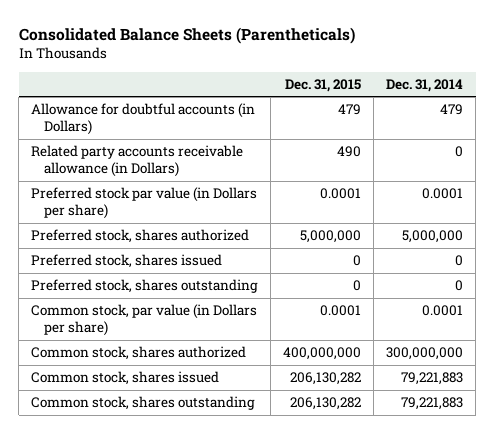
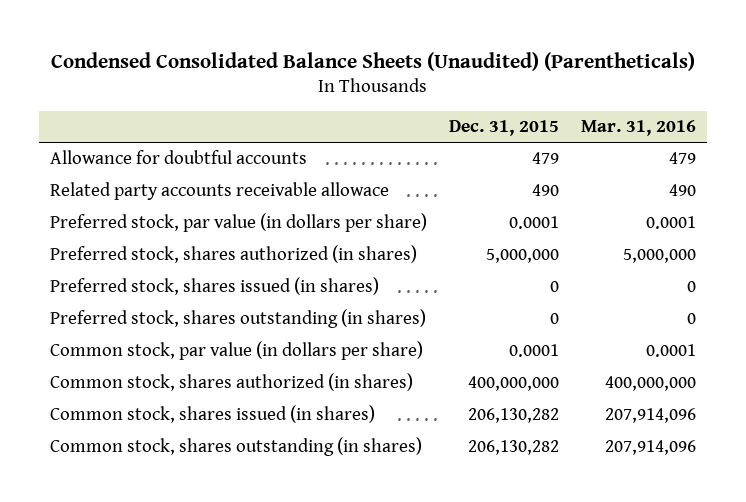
[18,26,355,44] Consolidated Balance Sheets (Parentheticals) -> [50,51,695,71] Condensed Consolidated Balance Sheets (Unaudited) (Parentheticals)
[386,78,464,92] Dec. 31, 2014 -> none
none -> [580,120,696,137] Mar. 31, 2016
[31,103,256,136] Allowance for doubtful accounts (in Dollars) -> [49,150,307,165] Allowance for doubtful accounts
[31,145,244,178] Related party accounts receivable allowance (in Dollars) -> [49,182,389,201] Related party accounts receivable allowace
[31,187,258,220] Preferred stock par value (in Dollars per share) -> [49,213,427,233] Preferred stock, par value (in dollars per share)
[31,229,250,244] Preferred stock, shares authorized -> [49,245,417,264] Preferred stock, shares authorized (in shares)
[31,254,223,269] Preferred stock, shares issued -> [49,277,379,296] Preferred stock, shares issued (in shares)
[31,279,259,294] Preferred stock, shares outstanding -> [49,309,426,329] Preferred stock, shares outstanding (in shares)
[31,304,258,337] Common stock, par value (in Dollars per share) -> [49,341,423,361] Common stock, par value (in dollars per share)
[31,346,247,361] Common stock, shares authorized -> [49,373,413,392] Common stock, shares authorized (in shares)
[31,371,220,386] Common stock, shares issued -> [49,405,375,424] Common stock, shares issued (in shares)
[31,396,256,411] Common stock, shares outstanding -> [49,437,422,457] Common stock, shares outstanding (in shares)

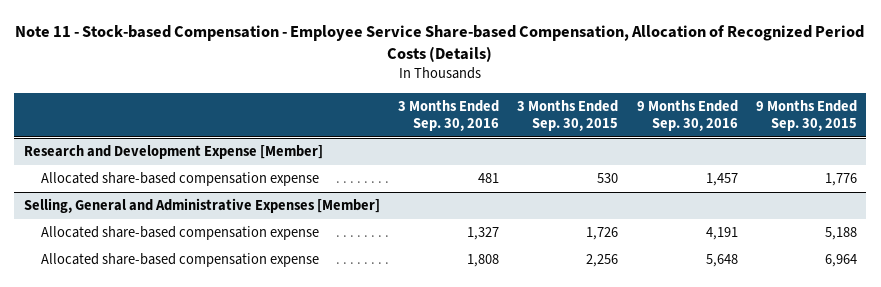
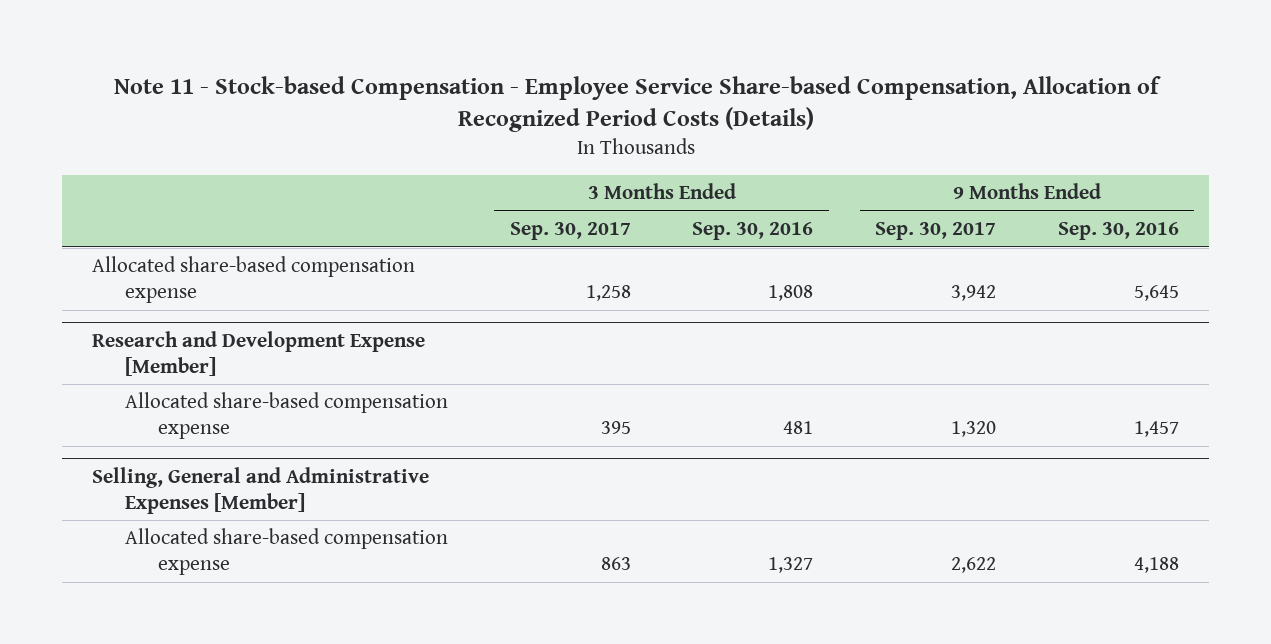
[517,99,619,131] 3 Months Ended Sep. 30, 2015 -> none
[756,99,858,131] 9 Months Ended Sep. 30, 2015 -> none
none -> [509,222,631,241] Sep. 30, 2017
none -> [875,222,997,241] Sep. 30, 2017
none -> [92,256,416,304] Allocated share-based compensation expense
[41,253,320,268] Allocated share-based compensation expense -> none
[705,227,738,241] 4,191 -> [1133,557,1179,574] 4,188

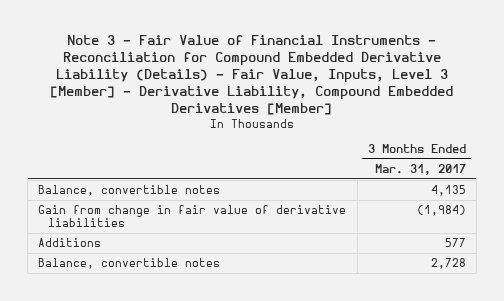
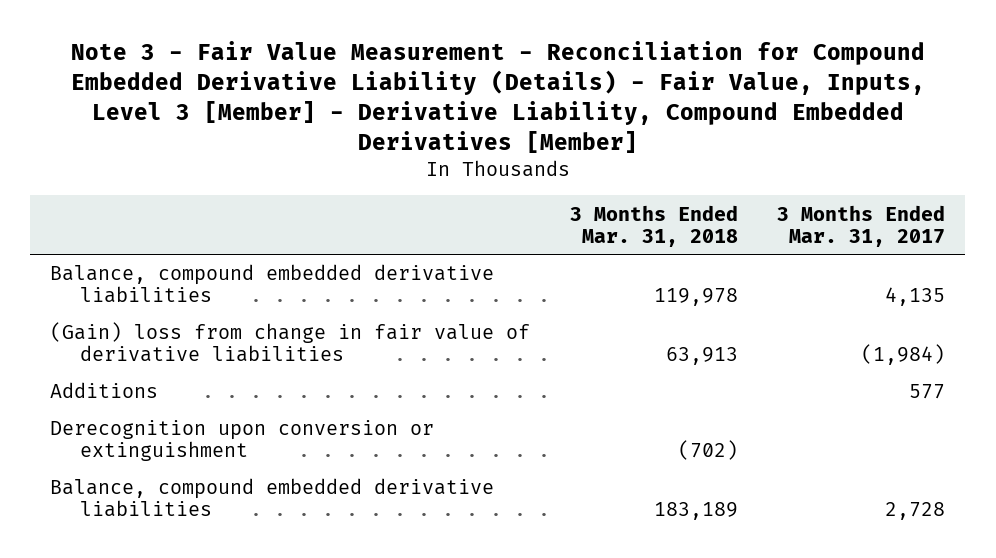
[50,34,454,116] Note 3 - Fair Value of Financial Instruments - Reconciliation for Compound Embedded Derivative Liability (Details) - Fair Value, Inputs, Level 3 [Member] - Derivative Liability, Compound Embedded Derivatives [Member] -> [70,41,925,154] Note 3 - Fair Value Measurement - Reconciliation for Compound Embedded Derivative Liability (Details) - Fair Value, Inputs, Level 3 [Member] - Derivative Liability, Compound Embedded Derivatives [Member]
none -> [569,204,738,247] 3 Months Ended Mar. 31, 2018
[38,185,221,197] Balance, convertible notes -> [50,264,495,304] Balance, compound embedded derivative liabilities
[38,205,347,227] Gain from change in fair value of derivative liabilities -> [50,322,531,363] (Gain) loss from change in fair value of derivative liabilities
none -> [50,420,435,462] Derecognition upon conversion or extinguishment
[38,258,221,270] Balance, convertible notes -> [50,478,495,518] Balance, compound embedded derivative liabilities

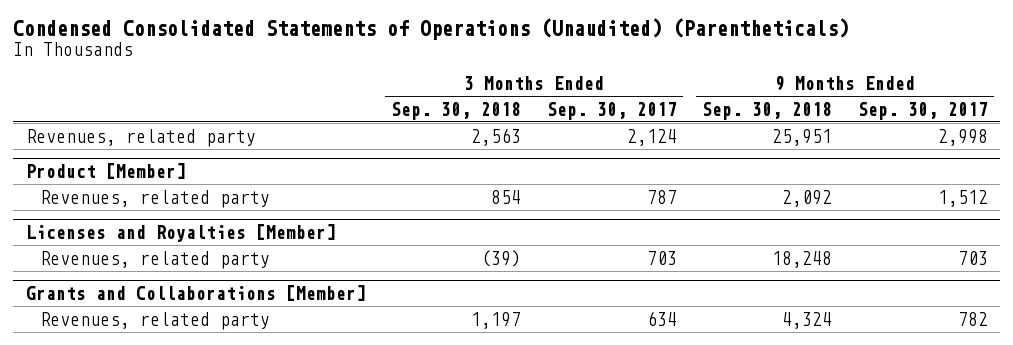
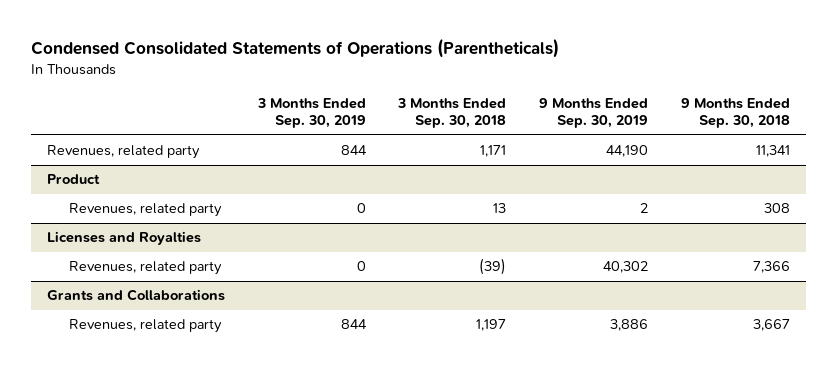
[12,17,849,40] Condensed Consolidated Statements of Operations (Unaudited) (Parentheticals) -> [31,37,560,58] Condensed Consolidated Statements of Operations (Parentheticals)
[546,101,677,120] Sep. 30, 2017 -> none
[857,101,988,120] Sep. 30, 2017 -> none
none -> [256,97,366,129] 3 Months Ended Sep. 30, 2019
none -> [539,97,649,129] 9 Months Ended Sep. 30, 2019
[471,127,522,146] 2,563 -> [480,145,507,158] 1,171
[772,128,833,146] 25,951 -> [755,145,790,158] 11,341
[25,162,186,179] Product [Member] -> [47,174,101,185] Product
[491,189,522,204] 854 -> [493,203,507,214] 13
[782,189,833,207] 2,092 -> [763,203,790,214] 308
[25,223,336,242] Licenses and Royalties [Member] -> [47,231,202,246] Licenses and Royalties
[772,250,833,268] 18,248 -> [752,261,790,274] 7,366
[25,284,366,301] Grants and Collaborations [Member] -> [47,289,226,302] Grants and Collaborations
[782,311,833,329] 4,324 -> [752,319,790,332] 3,667

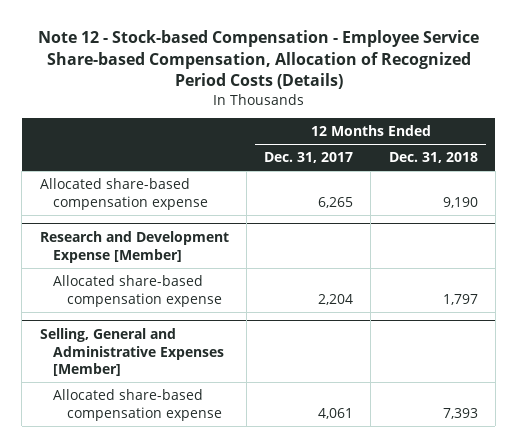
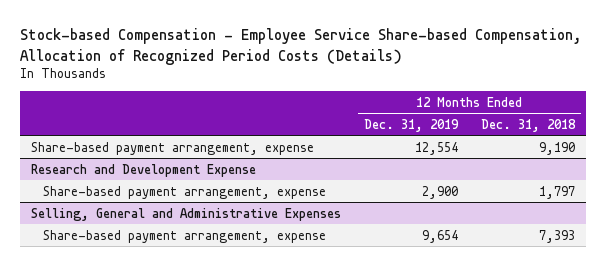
[37,30,479,89] Note 12 - Stock-based Compensation - Employee Service Share-based Compensation, Allocation of Recognized Period Costs (Details) -> [19,28,581,65] Stock-based Compensation - Employee Service Share-based Compensation, Allocation of Recognized Period Costs (Details)
[264,152,354,164] Dec. 31, 2017 -> none
none -> [364,118,460,132] Dec. 31, 2019
[39,177,209,210] Allocated share-based compensation expense -> [31,141,315,155] Share-based payment arrangement, expense
[39,230,229,263] Research and Development Expense [Member] -> [31,163,257,177] Research and Development Expense
[53,274,223,307] Allocated share-based compensation expense -> [42,185,326,199] Share-based payment arrangement, expense
[39,327,225,377] Selling, General and Administrative Expenses [Member] -> [31,207,342,221] Selling, General and Administrative Expenses
[53,388,223,421] Allocated share-based compensation expense -> [42,229,326,243] Share-based payment arrangement, expense

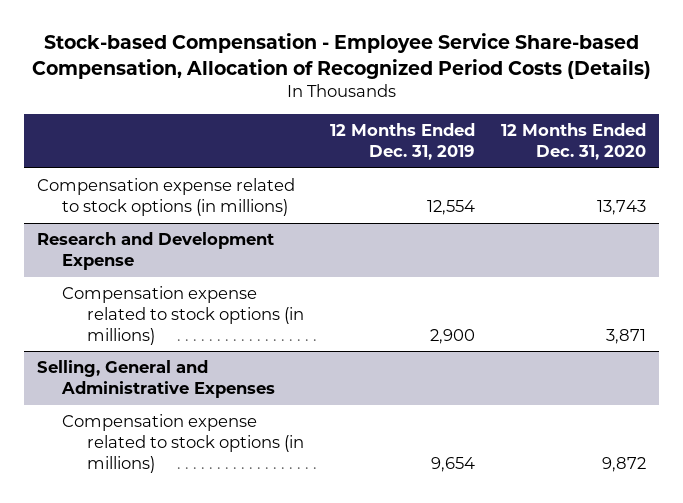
[480,118,576,132] Dec. 31, 2018 -> none
none -> [501,123,647,160] 12 Months Ended Dec. 31, 2020
[31,141,315,155] Share-based payment arrangement, expense -> [36,178,295,216] Compensation expense related to stock options (in millions)
[42,185,326,199] Share-based payment arrangement, expense -> [61,286,304,345] Compensation expense related to stock options (in millions)
[42,229,326,243] Share-based payment arrangement, expense -> [61,414,304,473] Compensation expense related to stock options (in millions)

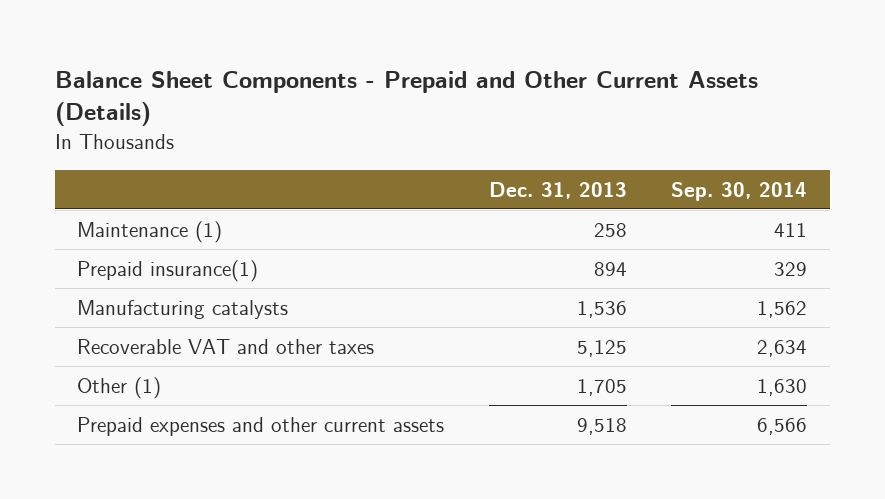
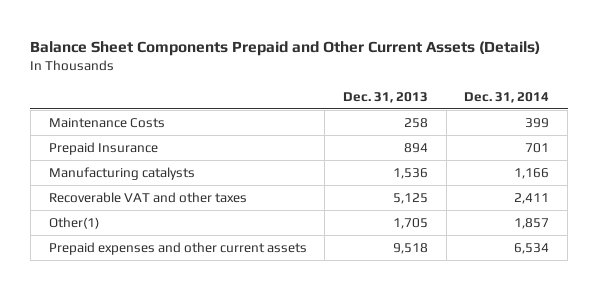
[55,70,759,127] Balance Sheet Components - Prepaid and Other Current Assets (Details) -> [30,40,541,56] Balance Sheet Components Prepaid and Other Current Assets (Details)
[671,181,808,201] Sep. 30, 2014 -> none
none -> [464,91,550,103] Dec. 31, 2014
[77,220,223,243] Maintenance (1) -> [48,118,165,129] Maintenance Costs
[77,259,259,282] Prepaid insurance(1) -> [48,142,158,156] Prepaid Insurance
[77,376,162,399] Other (1) -> [48,217,99,230] Other(1)

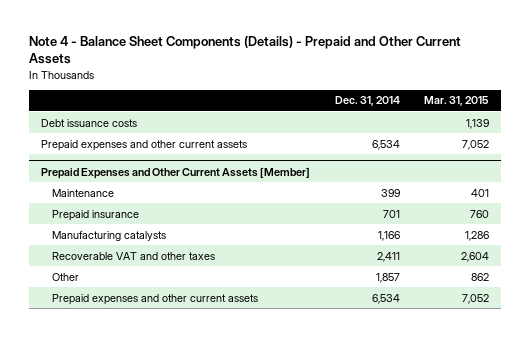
[30,40,541,56] Balance Sheet Components Prepaid and Other Current Assets (Details) -> [28,36,461,65] Note 4 - Balance Sheet Components (Details) - Prepaid and Other Current Assets
[342,91,428,103] Dec. 31, 2013 -> none
none -> [424,96,490,107] Mar. 31, 2015
none -> [41,118,138,127] Debt issuance costs
none -> [41,139,248,151] Prepaid expenses and other current assets
none -> [41,166,311,179] Prepaid Expenses and Other Current Assets [Member]
[48,118,165,129] Maintenance Costs -> [51,188,114,197] Maintenance
[48,142,158,156] Prepaid Insurance -> [51,209,139,221] Prepaid insurance
[48,217,99,230] Other(1) -> [51,272,79,281] Other

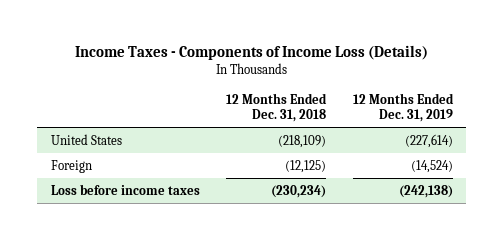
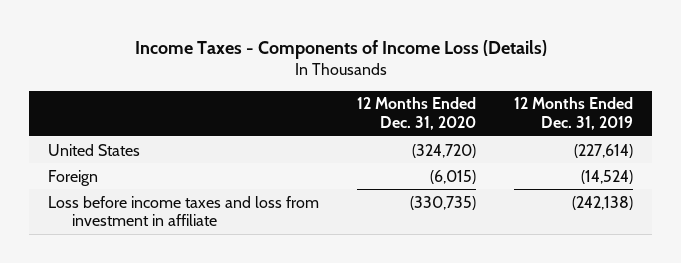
[226,92,328,123] 12 Months Ended Dec. 31, 2018 -> none
none -> [357,97,477,131] 12 Months Ended Dec. 31, 2020
[50,183,200,195] Loss before income taxes -> [48,195,320,227] Loss before income taxes and loss from investment in affiliate

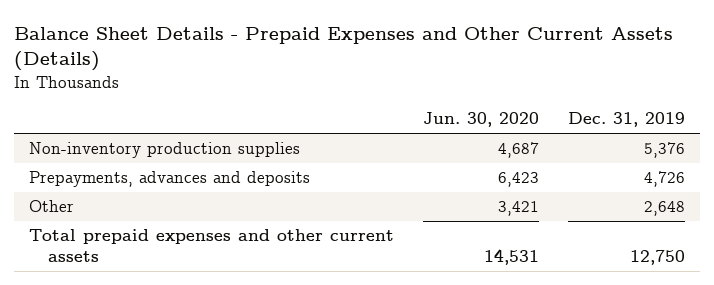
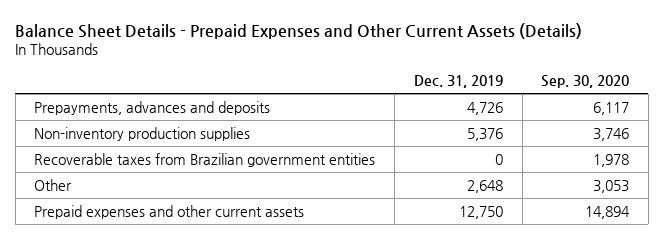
[423,112,540,128] Jun. 30, 2020 -> none
none -> [541,74,630,88] Sep. 30, 2020
[28,142,300,159] Non-inventory production supplies -> [34,126,251,141] Non-inventory production supplies
none -> [34,152,376,167] Recoverable taxes from Brazilian government entities
[28,229,394,262] Total prepaid expenses and other current assets -> [34,204,305,219] Prepaid expenses and other current assets

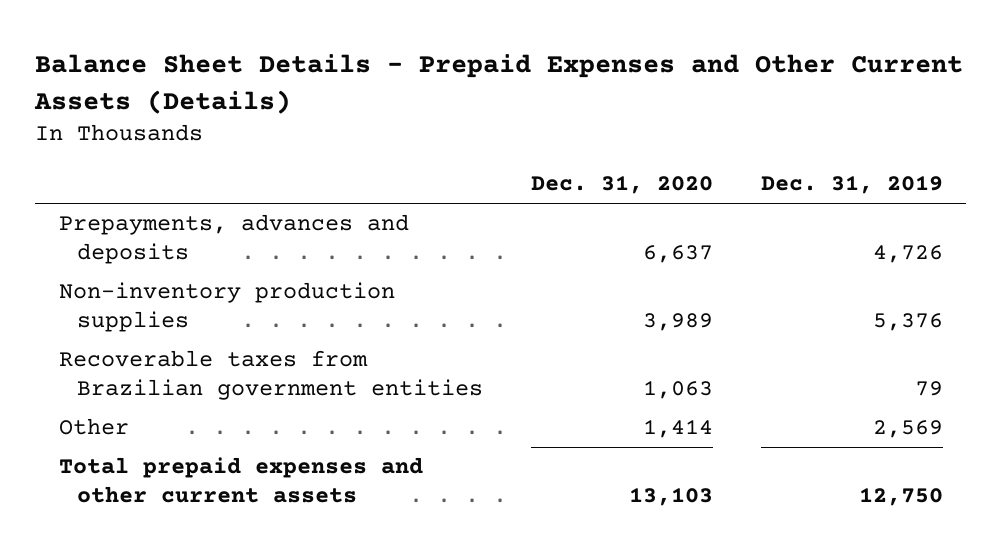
[541,74,630,88] Sep. 30, 2020 -> none
none -> [530,175,713,195] Dec. 31, 2020
[494,153,503,165] 0 -> [914,380,943,396] 79
[466,179,503,193] 2,648 -> [872,420,943,439] 2,569
[34,204,305,219] Prepaid expenses and other current assets -> [59,457,424,503] Total prepaid expenses and other current assets

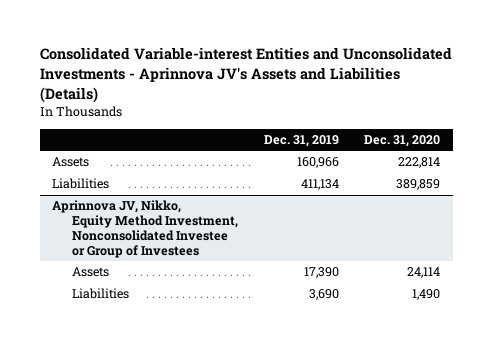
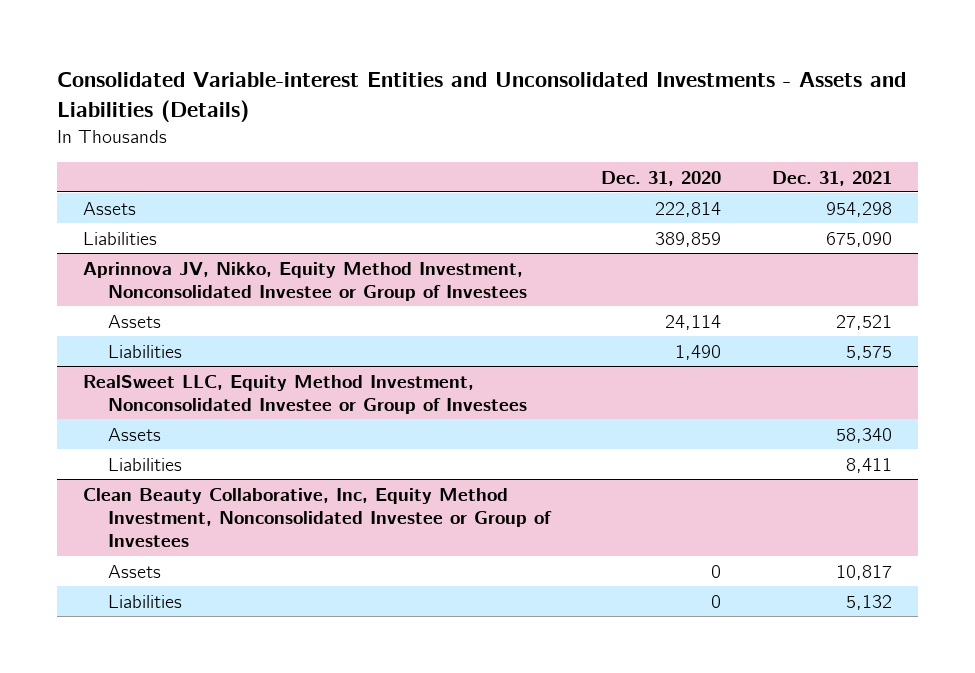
[39,47,452,103] Consolidated Variable-interest Entities and Unconsolidated Investments - Aprinnova JV's Assets and Liabilities (Details) -> [57,72,907,122] Consolidated Variable-interest Entities and Unconsolidated Investments - Assets and Liabilities (Details)
[263,135,339,148] Dec. 31, 2019 -> none
none -> [772,170,893,186] Dec. 31, 2021
none -> [82,374,528,415] RealSweet LLC, Equity Method Investment, Nonconsolidated Investee or Group of Investees
none -> [108,427,162,441] Assets
none -> [108,457,183,471] Liabilities
none -> [82,487,553,548] Clean Beauty Collaborative, Inc, Equity Method Investment, Nonconsolidated Investee or Group of Investees
none -> [108,564,162,578] Assets
none -> [108,594,183,608] Liabilities

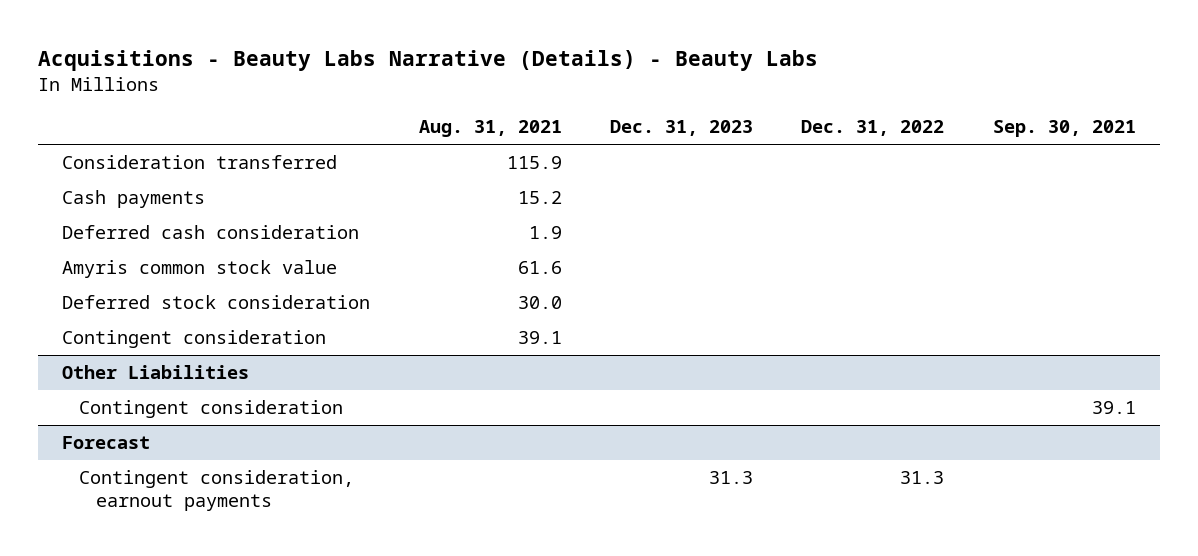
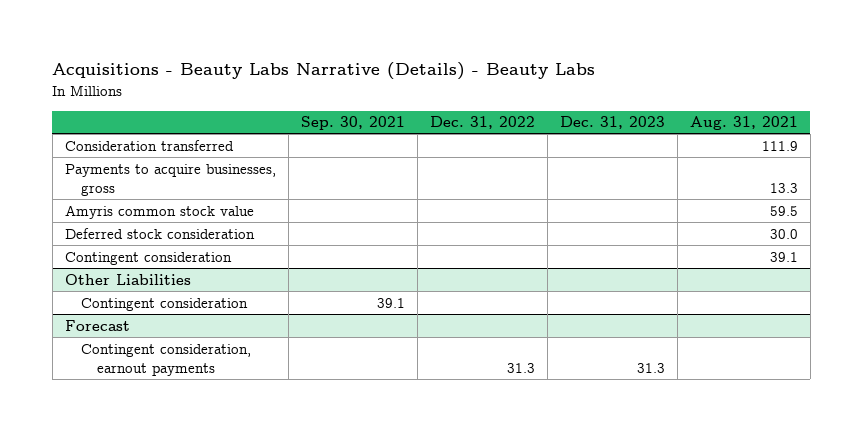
[62,189,206,208] Cash payments -> none
[62,224,360,239] Deferred cash consideration -> none
[506,155,562,169] 115.9 -> [761,140,798,151] 111.9
none -> [64,163,276,196] Payments to acquire businesses, gross
[517,260,562,274] 61.6 -> [769,205,798,216] 59.5

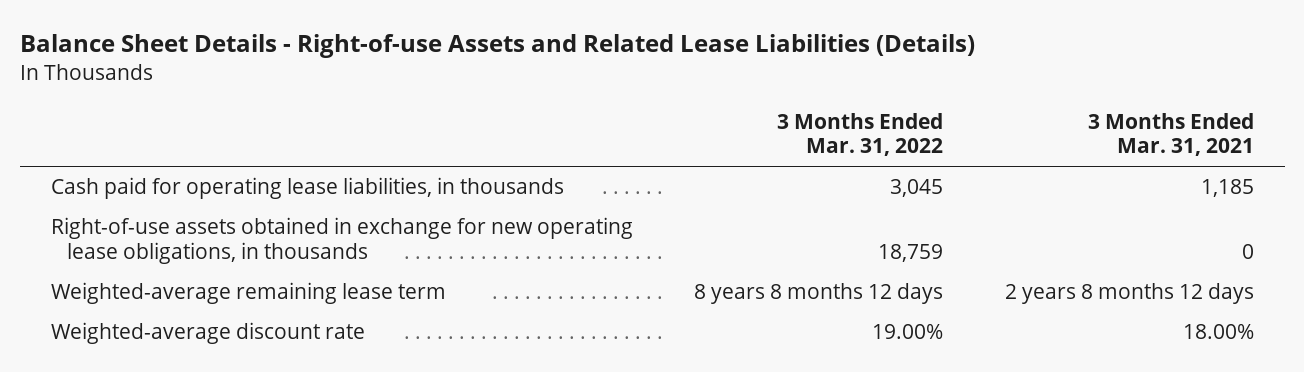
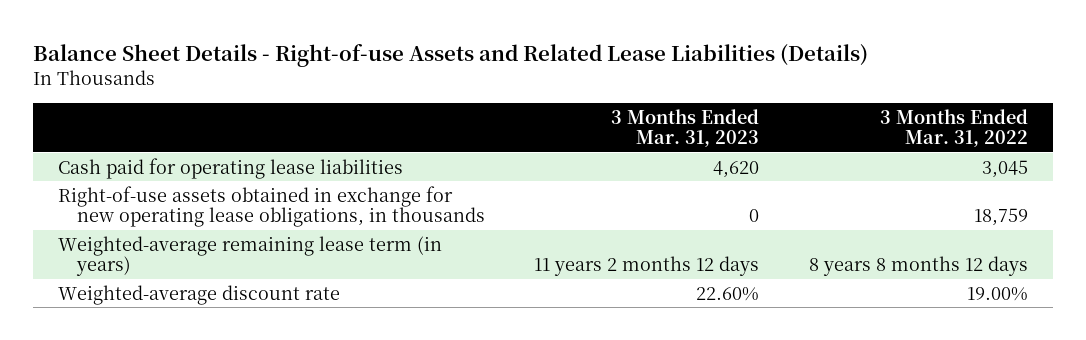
[1087,112,1254,157] 3 Months Ended Mar. 31, 2021 -> none
none -> [611,108,760,148] 3 Months Ended Mar. 31, 2023
[50,177,564,200] Cash paid for operating lease liabilities, in thousands -> [57,157,403,179] Cash paid for operating lease liabilities
[50,282,446,305] Weighted-average remaining lease term -> [57,235,442,277] Weighted-average remaining lease term (in years)

